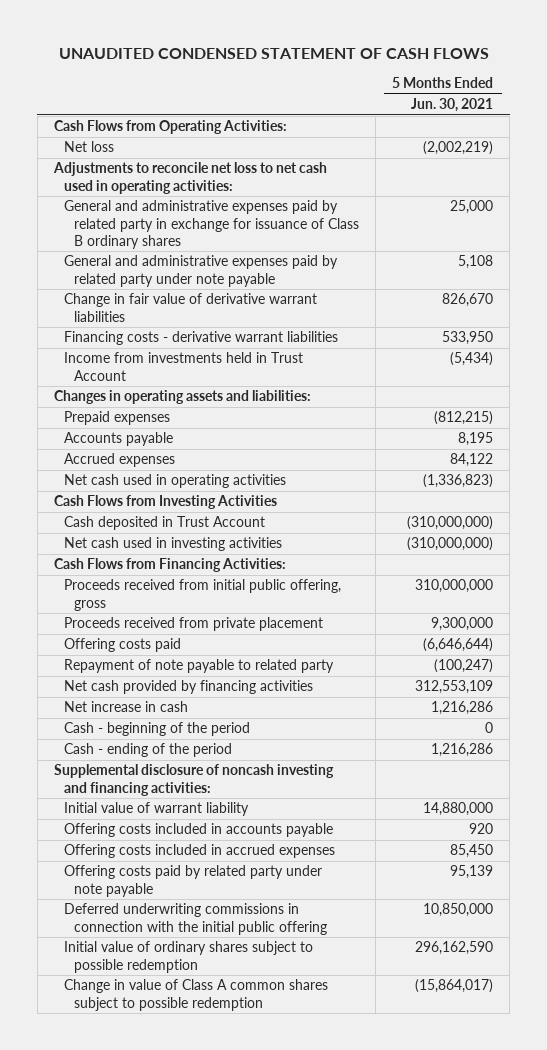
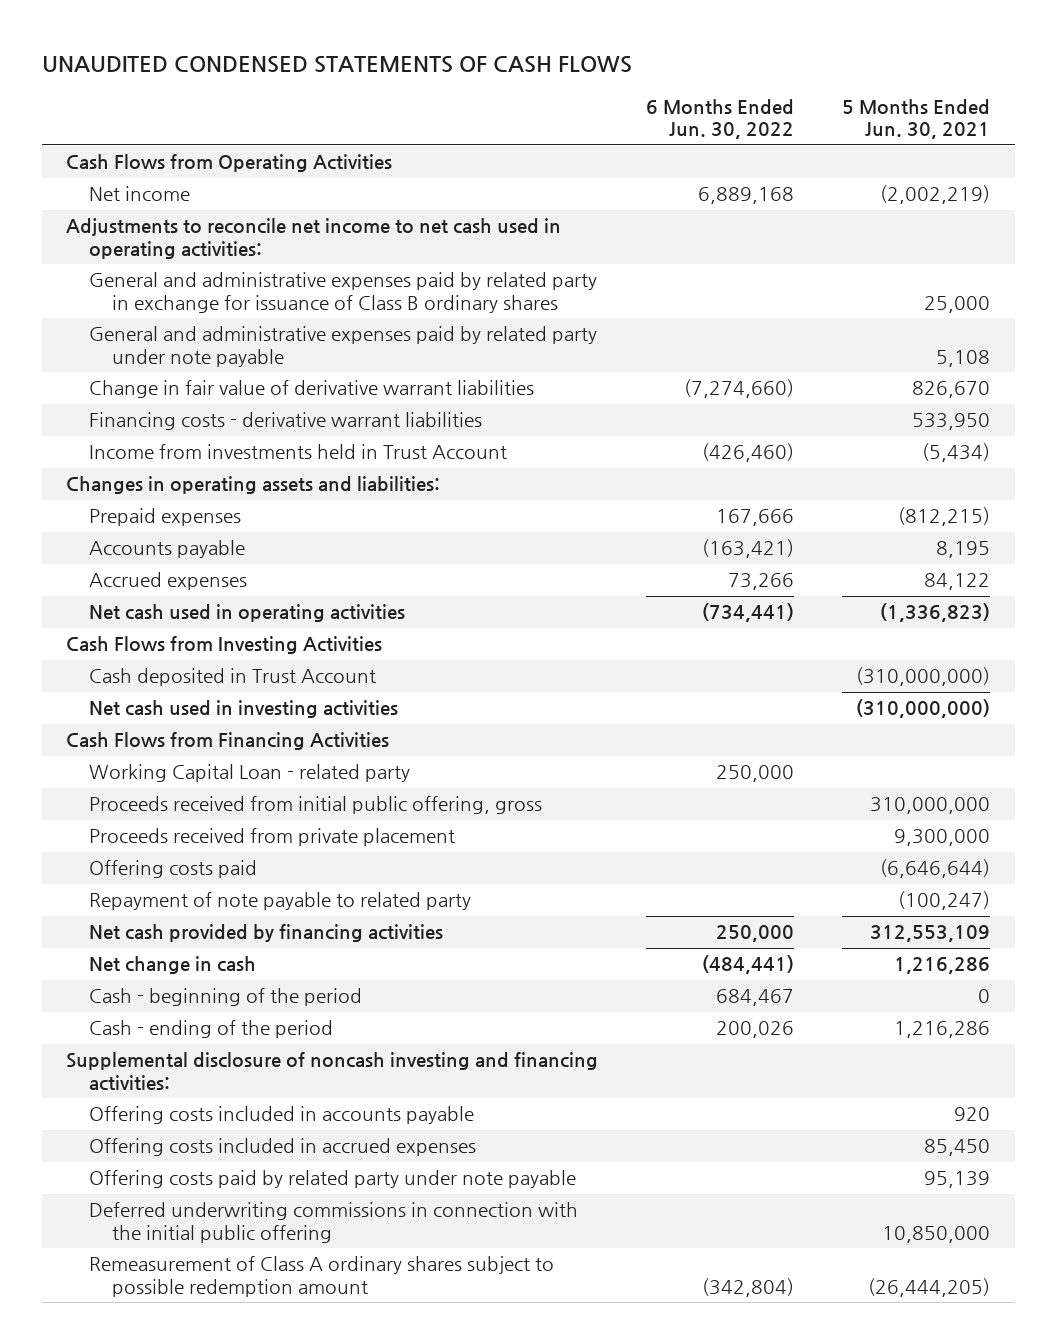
[58,47,489,59] UNAUDITED CONDENSED STATEMENT OF CASH FLOWS -> [41,56,632,74] UNAUDITED CONDENSED STATEMENTS OF CASH FLOWS
none -> [646,98,795,140] 6 Months Ended Jun. 30, 2022
[53,120,287,135] Cash Flows from Operating Activities: -> [65,154,392,173] Cash Flows from Operating Activities
[64,141,115,153] Net loss -> [88,186,190,202] Net income
[52,162,327,194] Adjustments to reconcile net loss to net cash used in operating activities: -> [65,218,561,260] Adjustments to reconcile net income to net cash used in operating activities:
[53,558,286,573] Cash Flows from Financing Activities: -> [65,732,389,751] Cash Flows from Financing Activities
none -> [88,764,410,783] Working Capital Loan - related party
[64,701,189,713] Net increase in cash -> [88,956,256,975] Net change in cash
[64,802,250,817] Initial value of warrant liability -> none
[64,941,314,973] Initial value of ordinary shares subject to possible redemption -> none
[64,979,329,1011] Change in value of Class A common shares subject to possible redemption -> [88,1256,554,1298] Remeasurement of Class A ordinary shares subject to possible redemption amount
[415,979,494,994] (15,864,017) -> [868,1278,991,1298] (26,444,205)

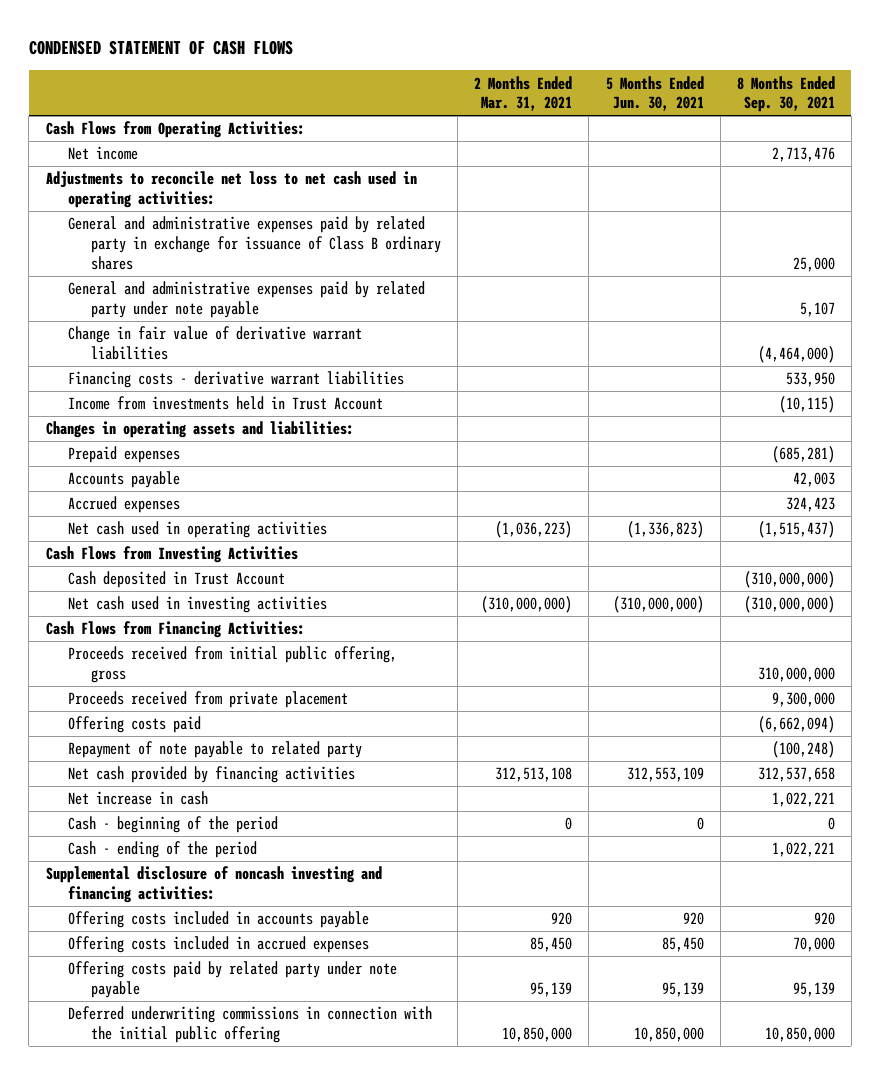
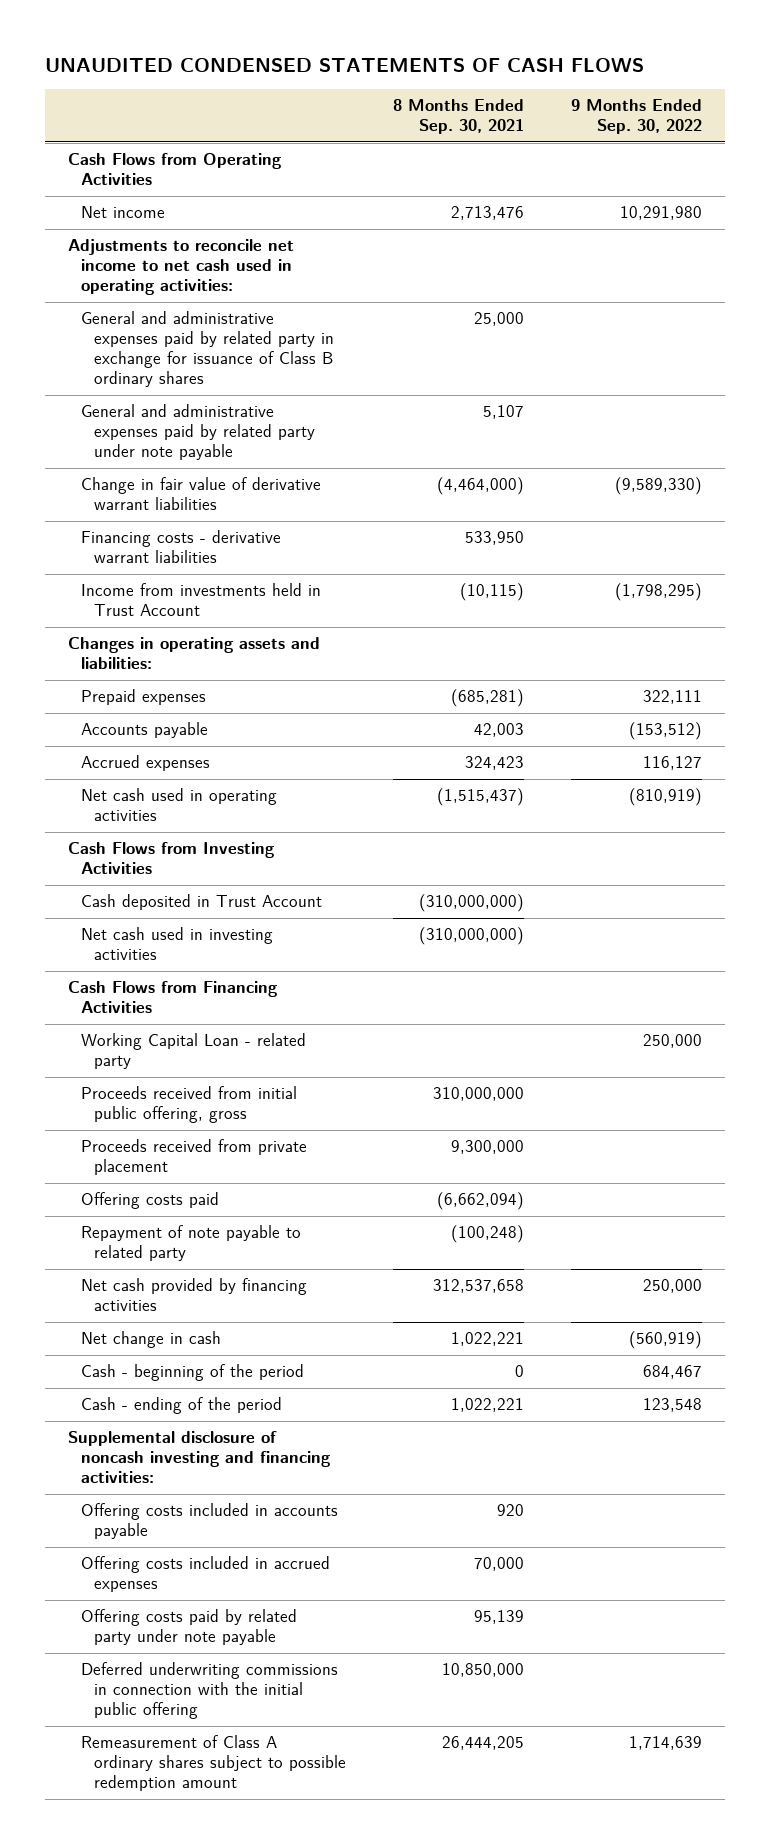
[28,40,293,56] CONDENSED STATEMENT OF CASH FLOWS -> [44,57,644,72] UNAUDITED CONDENSED STATEMENTS OF CASH FLOWS
[474,75,573,112] 2 Months Ended Mar. 31, 2021 -> none
[605,75,704,112] 5 Months Ended Jun. 30, 2021 -> none
none -> [570,99,702,135] 9 Months Ended Sep. 30, 2022
[45,121,305,139] Cash Flows from Operating Activities: -> [68,153,283,186] Cash Flows from Operating Activities
[45,171,417,208] Adjustments to reconcile net loss to net cash used in operating activities: -> [68,239,295,296] Adjustments to reconcile net income to net cash used in operating activities:
[45,621,305,639] Cash Flows from Financing Activities: -> [68,981,279,1014] Cash Flows from Financing Activities
none -> [81,1033,307,1070] Working Capital Loan - related party
[68,791,209,806] Net increase in cash -> [81,1331,222,1349] Net change in cash
none -> [81,1735,347,1792] Remeasurement of Class A ordinary shares subject to possible redemption amount

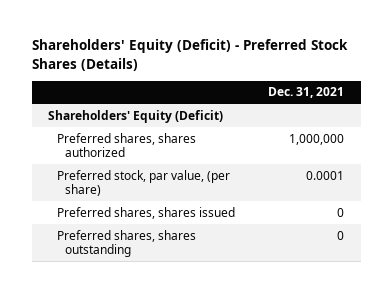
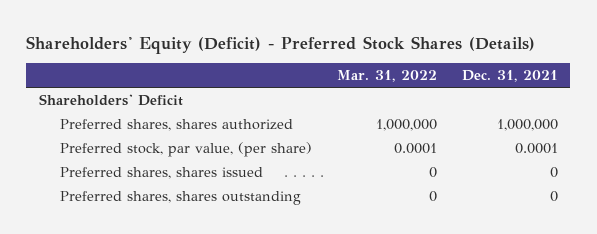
none -> [336,70,437,83] Mar. 31, 2022
[48,109,224,123] Shareholders' Equity (Deficit) -> [38,94,183,107] Shareholders' Deficit

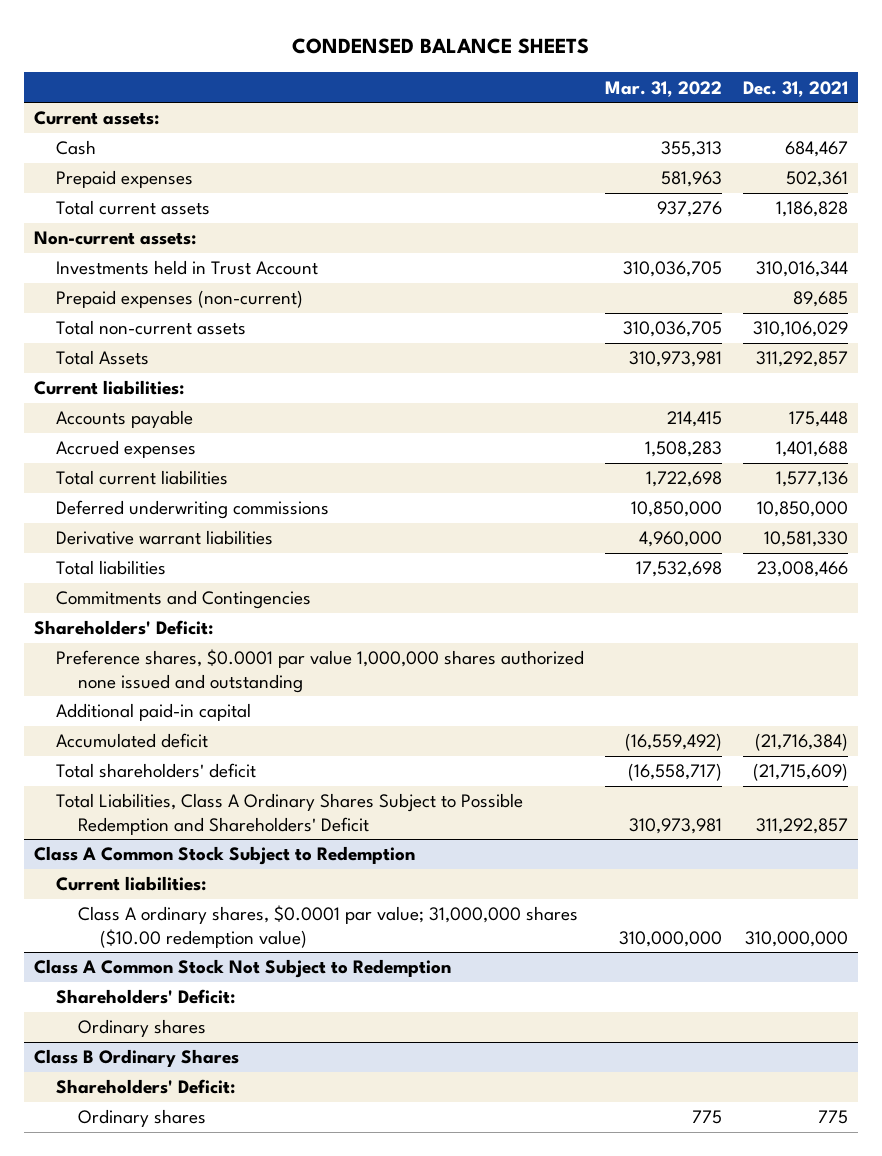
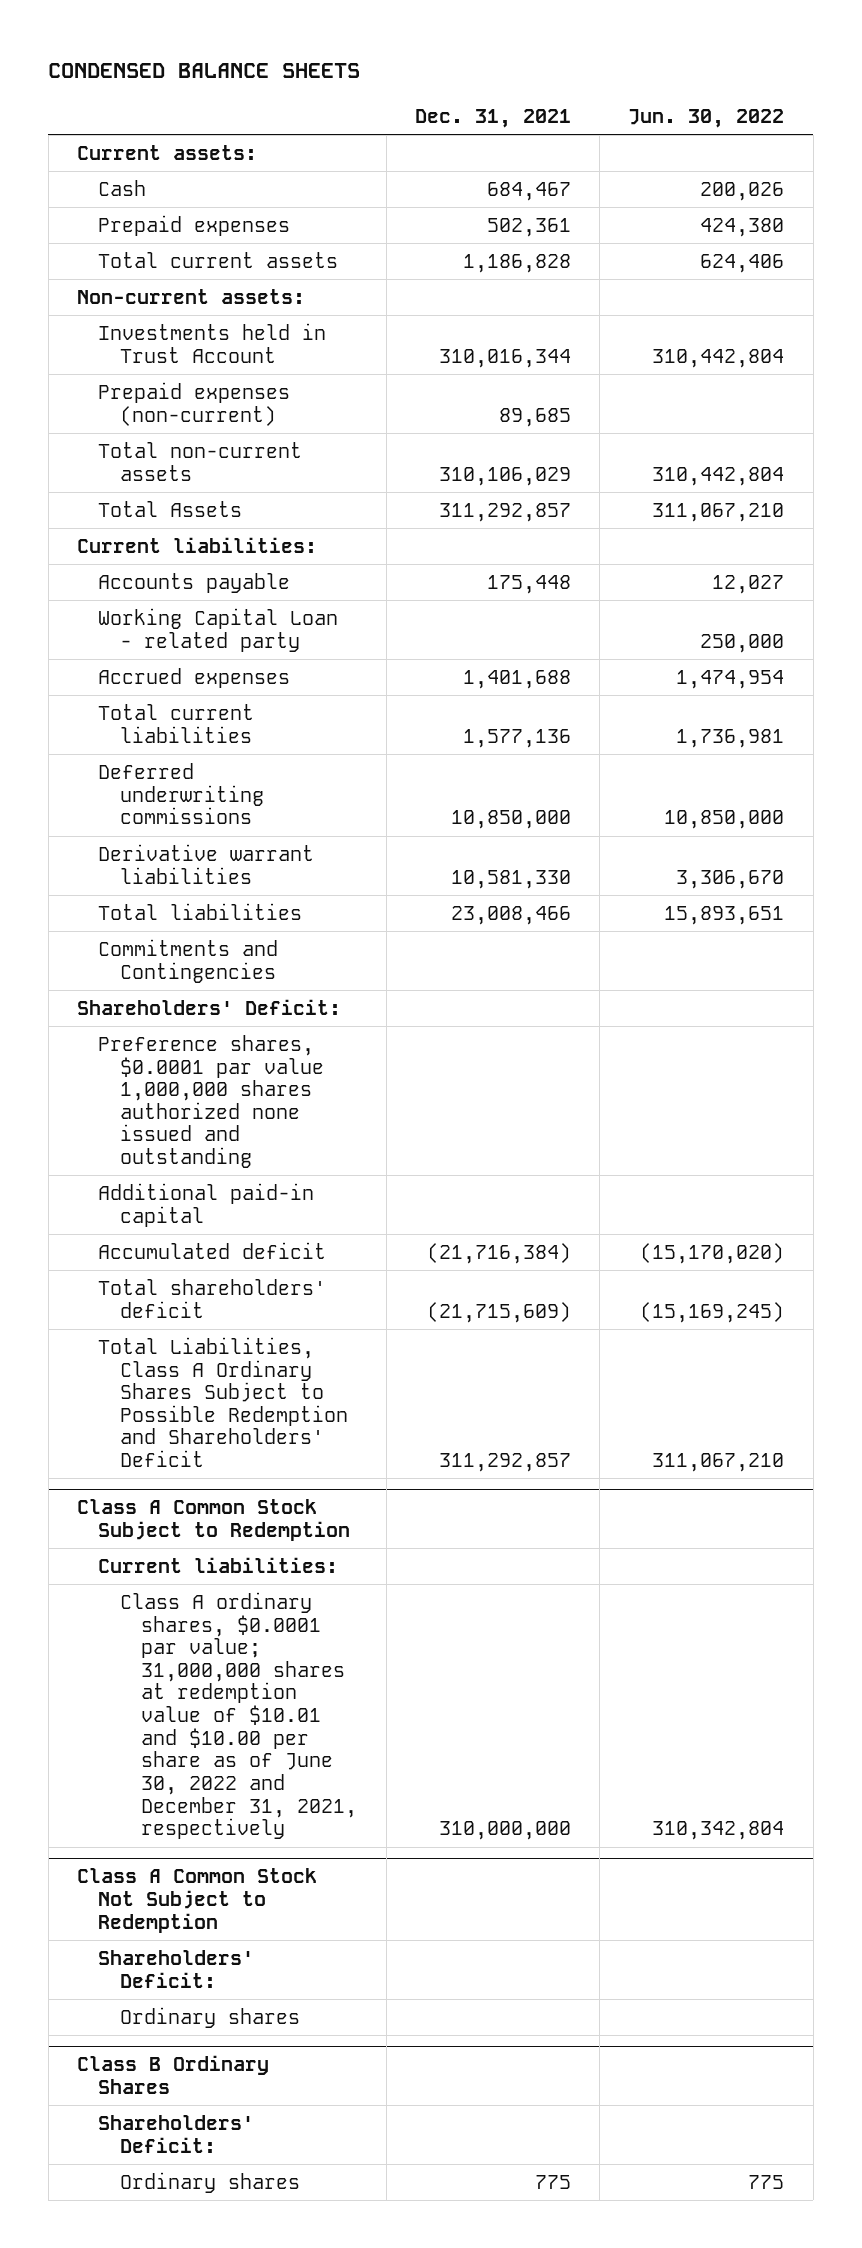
[605,80,723,97] Mar. 31, 2022 -> none
none -> [628,108,785,128] Jun. 30, 2022
none -> [98,607,339,652] Working Capital Loan - related party
[78,905,579,948] Class A ordinary shares, $0.0001 par value; 31,000,000 shares ($10.00 redemption value) -> [119,1591,358,1840] Class A ordinary shares, $0.0001 par value; 31,000,000 shares at redemption value of $10.01 and $10.00 per share as of June 30, 2022 and December 31, 2021, respectively

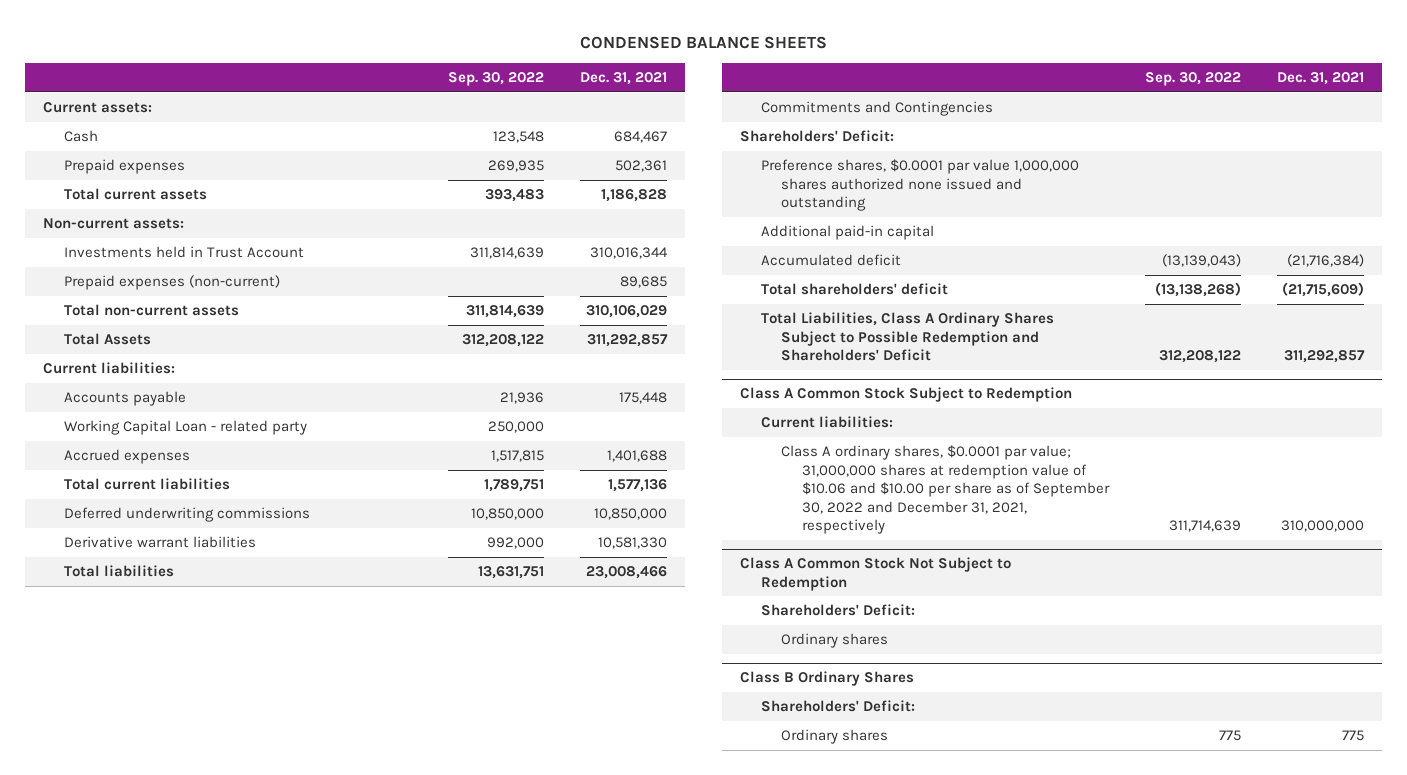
[628,108,785,128] Jun. 30, 2022 -> none
none -> [447,72,544,87] Sep. 30, 2022
[119,1591,358,1840] Class A ordinary shares, $0.0001 par value; 31,000,000 shares at redemption value of $10.01 and $10.00 per share as of June 30, 2022 and December 31, 2021, respectively -> [781,444,1111,535] Class A ordinary shares, $0.0001 par value; 31,000,000 shares at redemption value of $10.06 and $10.00 per share as of September 30, 2022 and December 31, 2021, respectively

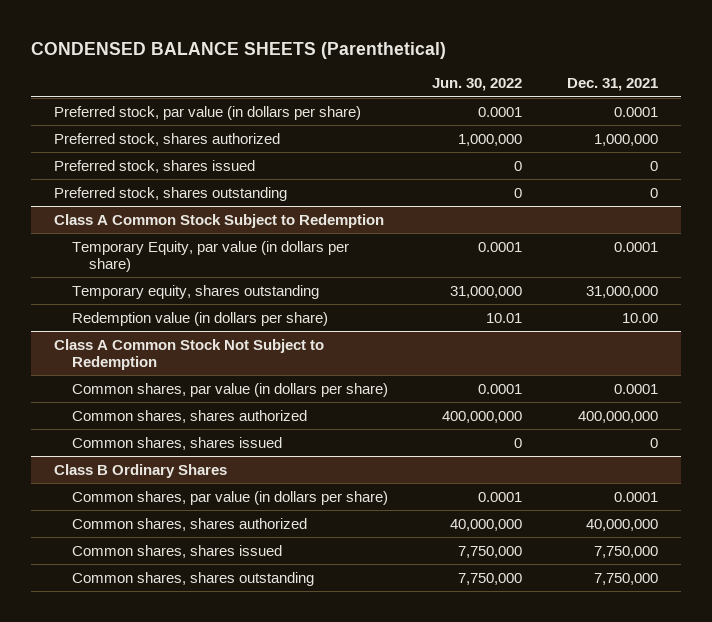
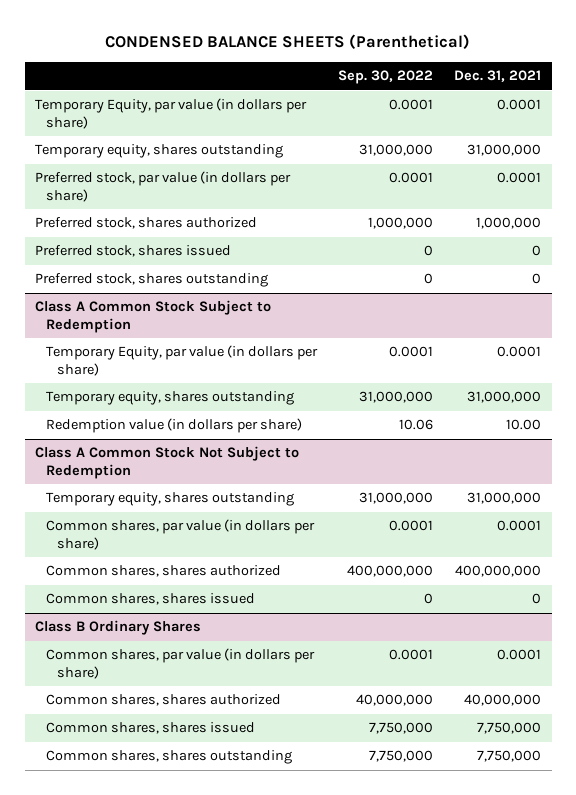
[432,78,523,92] Jun. 30, 2022 -> none
none -> [338,70,434,85] Sep. 30, 2022
none -> [35,98,308,129] Temporary Equity, par value (in dollars per share)
none -> [35,144,284,159] Temporary equity, shares outstanding
none -> [46,492,295,507] Temporary equity, shares outstanding

